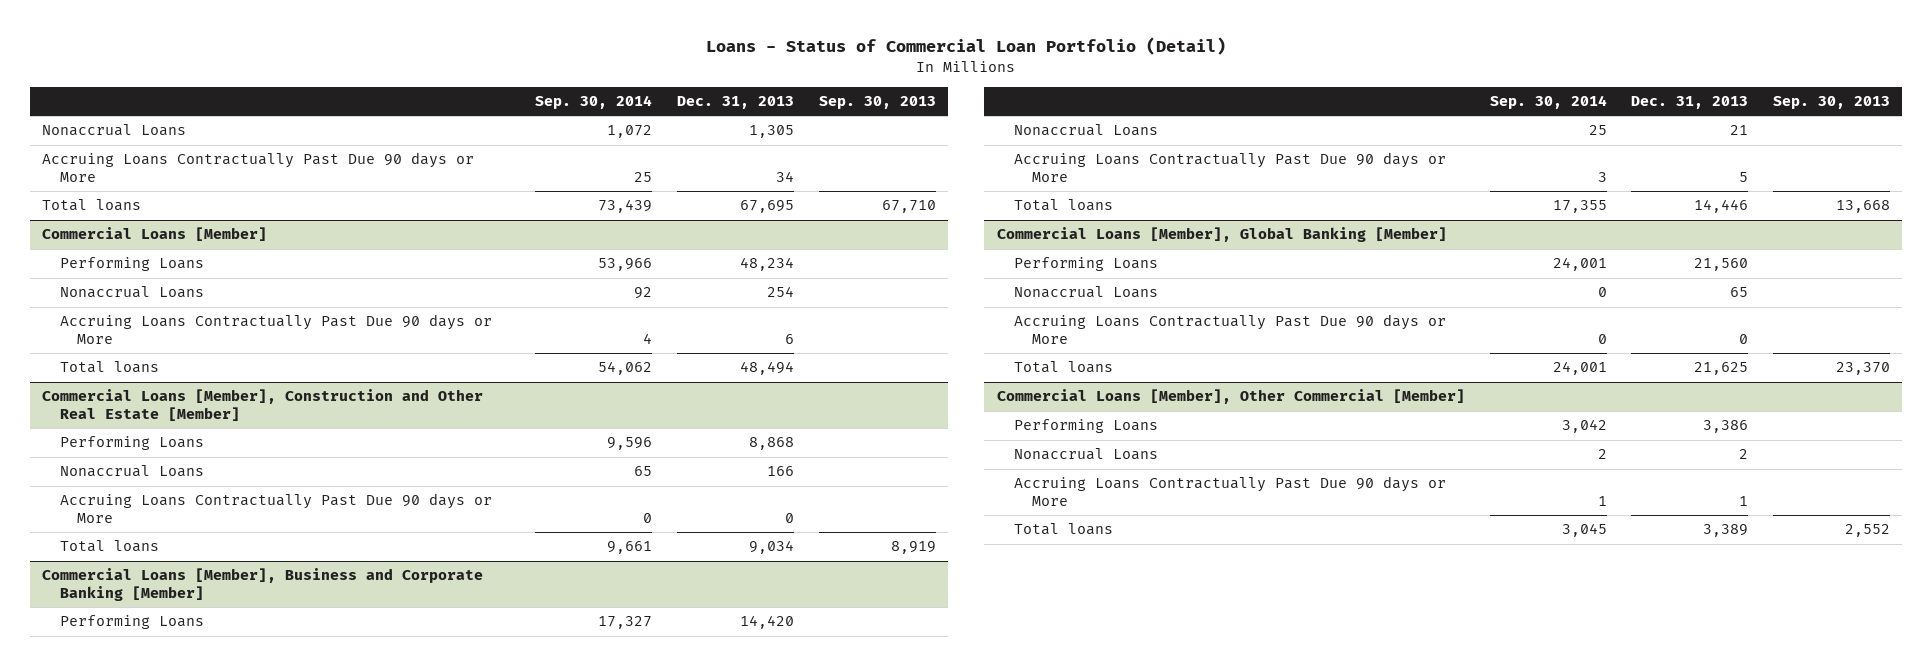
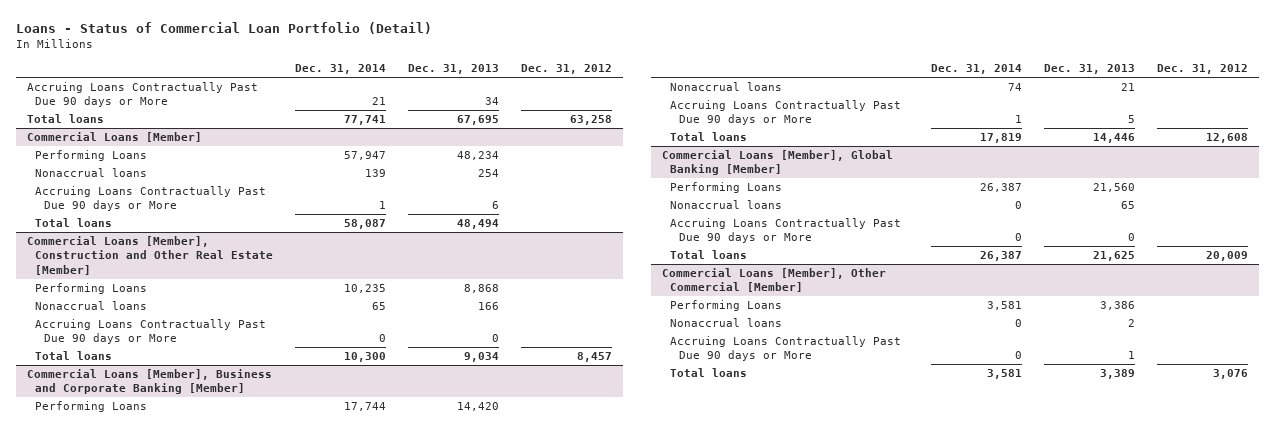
[535,95,653,110] Sep. 30, 2014 -> none
[818,96,936,110] Sep. 30, 2013 -> none
none -> [295,64,387,75] Dec. 31, 2014
none -> [521,64,613,75] Dec. 31, 2012
[42,124,187,137] Nonaccrual Loans -> none
[59,286,204,299] Nonaccrual Loans -> [35,168,148,178] Nonaccrual loans
[59,465,204,478] Nonaccrual Loans -> [35,301,148,311] Nonaccrual loans
[1014,124,1159,137] Nonaccrual Loans -> [670,82,783,92] Nonaccrual loans
[1014,286,1159,299] Nonaccrual Loans -> [670,200,783,210] Nonaccrual loans
[1014,448,1159,461] Nonaccrual Loans -> [670,318,783,328] Nonaccrual loans

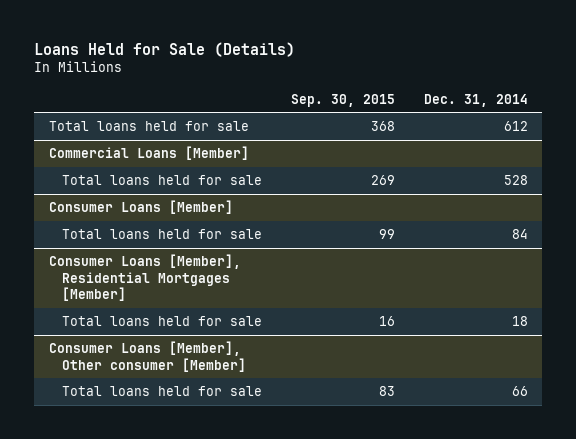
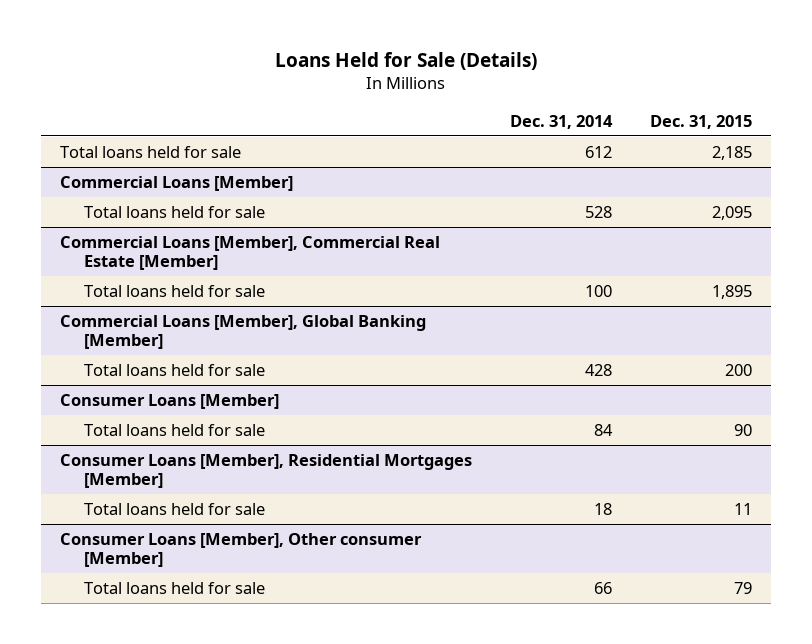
[290,93,395,107] Sep. 30, 2015 -> none
none -> [649,114,752,129] Dec. 31, 2015
none -> [60,235,441,271] Commercial Loans [Member], Commercial Real Estate [Member]
none -> [84,284,266,297] Total loans held for sale
none -> [60,314,427,350] Commercial Loans [Member], Global Banking [Member]
none -> [84,363,266,376] Total loans held for sale

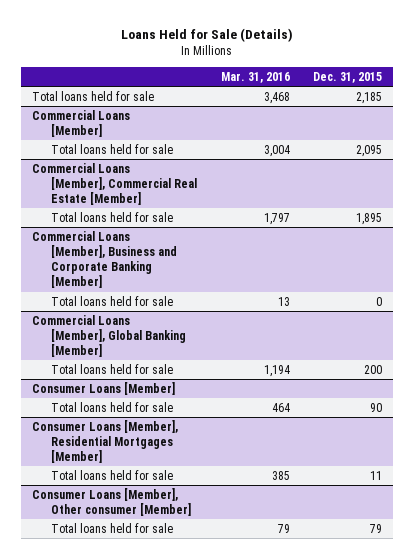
[510,114,614,129] Dec. 31, 2014 -> none
none -> [220,71,290,83] Mar. 31, 2016
none -> [32,230,178,289] Commercial Loans [Member], Business and Corporate Banking [Member]
none -> [51,295,174,306] Total loans held for sale

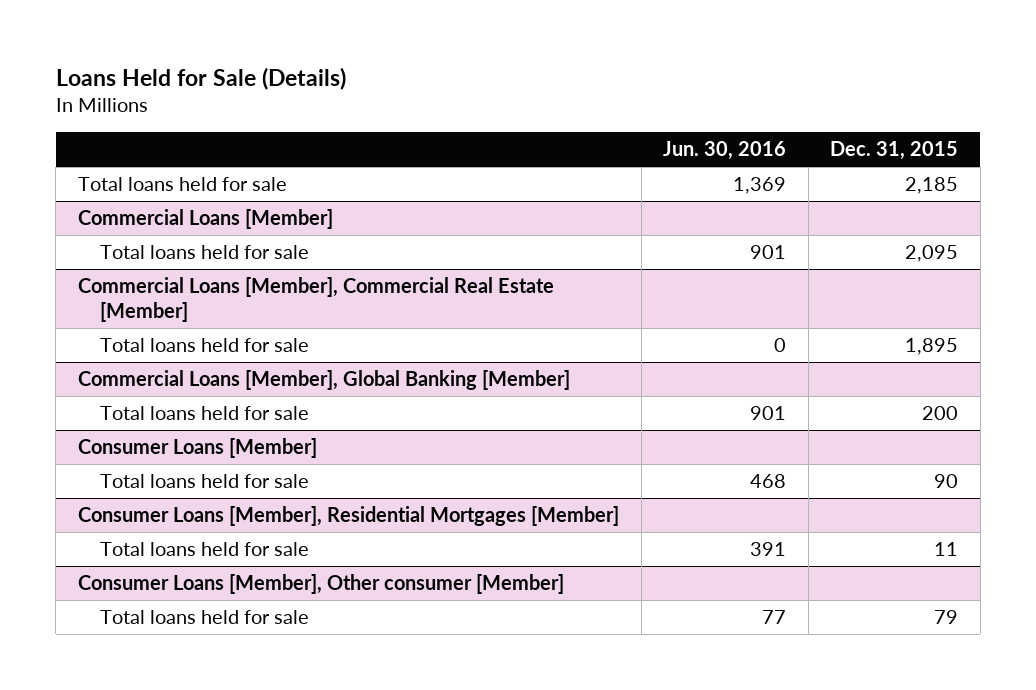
[220,71,290,83] Mar. 31, 2016 -> none
none -> [663,140,787,160] Jun. 30, 2016
[32,230,178,289] Commercial Loans [Member], Business and Corporate Banking [Member] -> none
[51,295,174,306] Total loans held for sale -> none

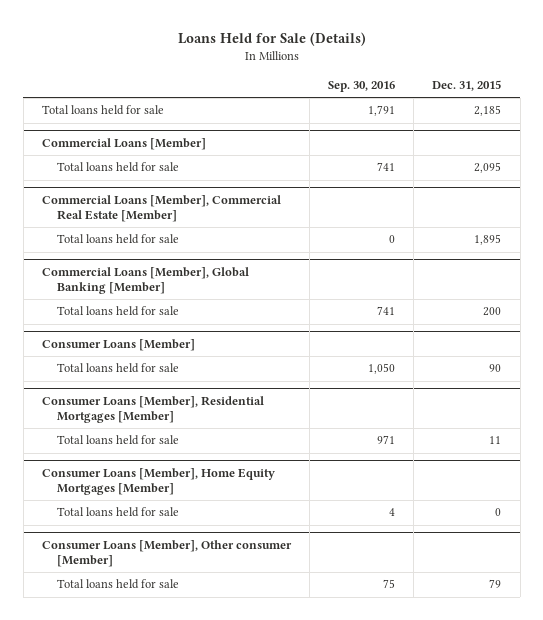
[663,140,787,160] Jun. 30, 2016 -> none
none -> [328,81,396,93] Sep. 30, 2016
none -> [41,467,275,495] Consumer Loans [Member], Home Equity Mortgages [Member]
none -> [57,507,180,518] Total loans held for sale

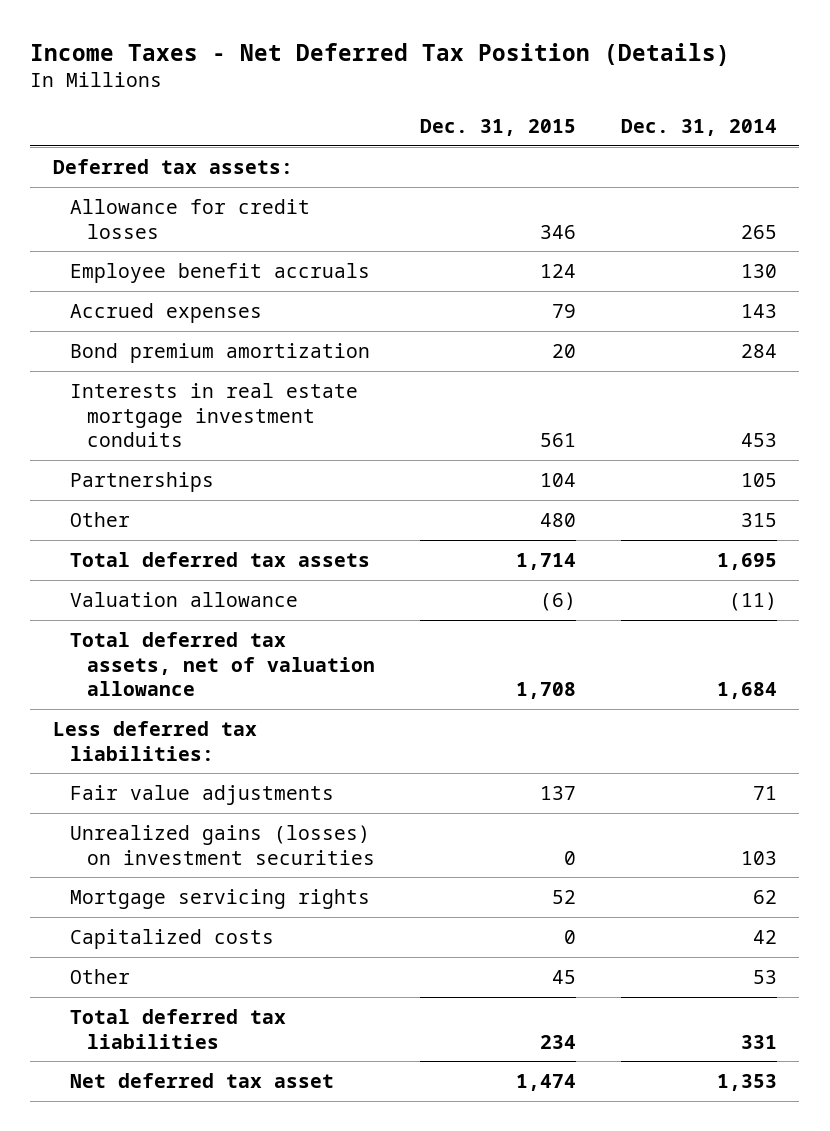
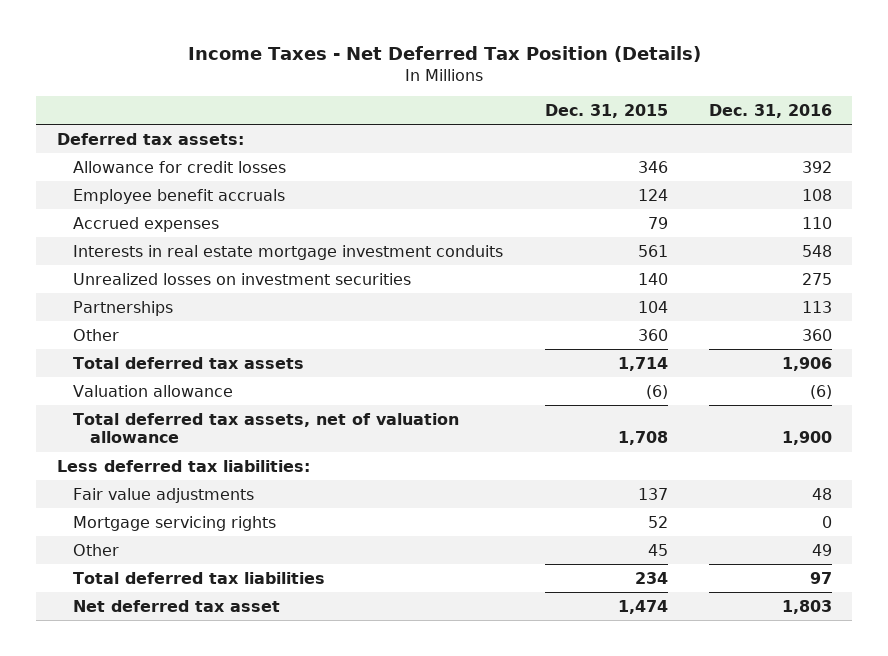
[620,119,777,137] Dec. 31, 2014 -> none
none -> [708,104,832,119] Dec. 31, 2016
[69,342,370,363] Bond premium amortization -> none
none -> [73,272,412,285] Unrealized losses on investment securities
[539,512,576,527] 480 -> [637,328,668,341] 360
[69,824,375,865] Unrealized gains (losses) on investment securities -> none
[69,928,274,949] Capitalized costs -> none

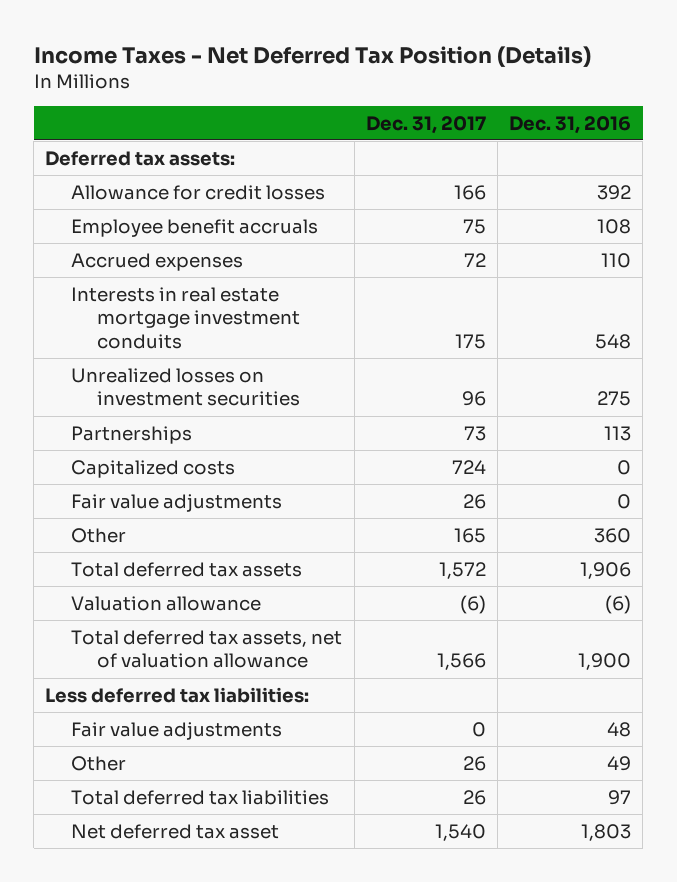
[544,104,668,119] Dec. 31, 2015 -> none
none -> [365,115,486,134] Dec. 31, 2017
none -> [71,459,236,478] Capitalized costs
none -> [71,493,283,512] Fair value adjustments
[73,515,277,531] Mortgage servicing rights -> none

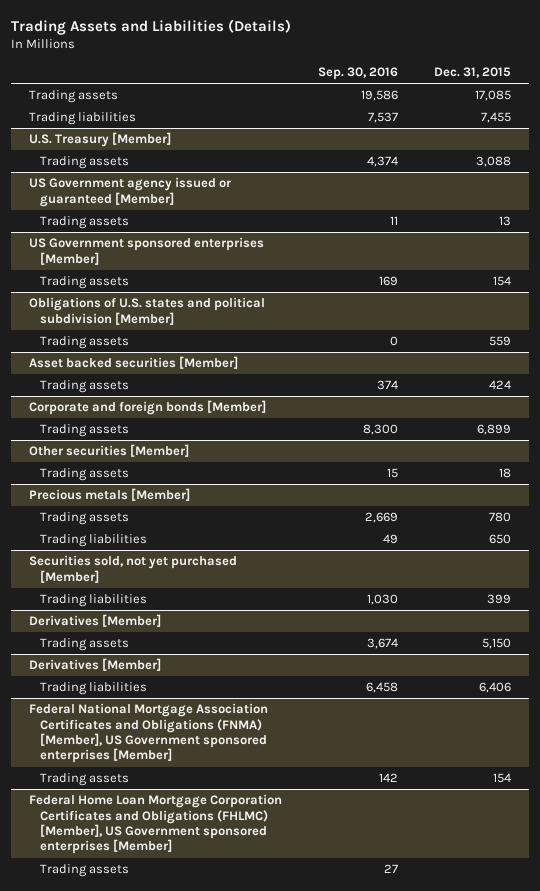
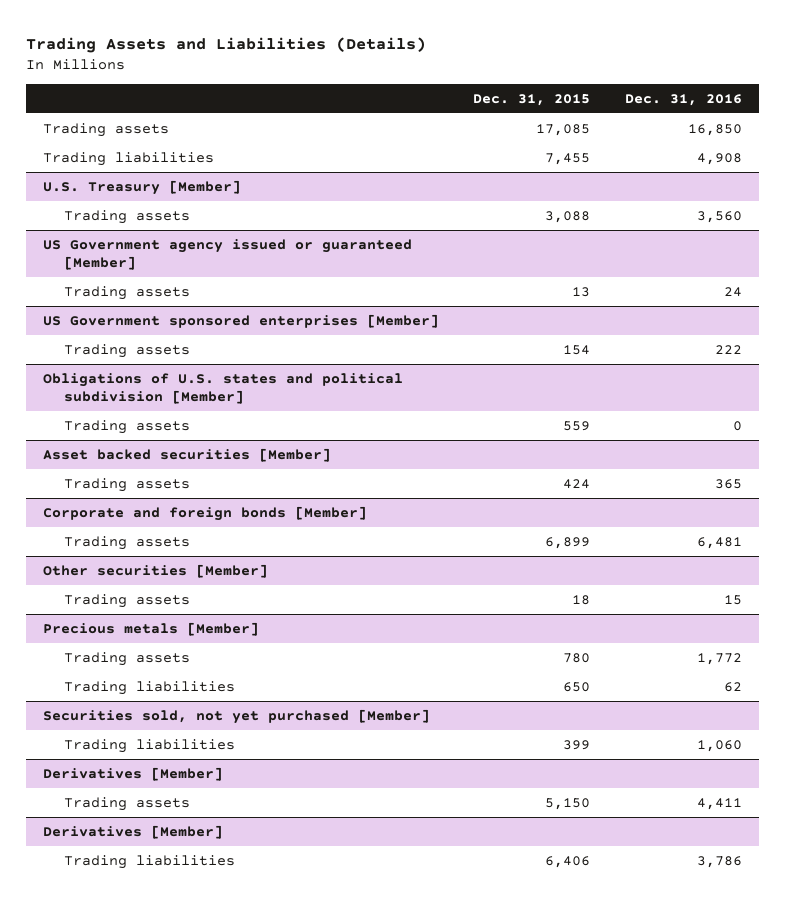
[317,67,398,81] Sep. 30, 2016 -> none
none -> [624,93,742,106] Dec. 31, 2016
[28,703,268,764] Federal National Mortgage Association Certificates and Obligations (FNMA) [Member], US Government sponsored enterprises [Member] -> none
[39,773,129,787] Trading assets -> none
[28,794,282,855] Federal Home Loan Mortgage Corporation Certificates and Obligations (FHLMC) [Member], US Government sponsored enterprises [Member] -> none
[39,864,129,878] Trading assets -> none

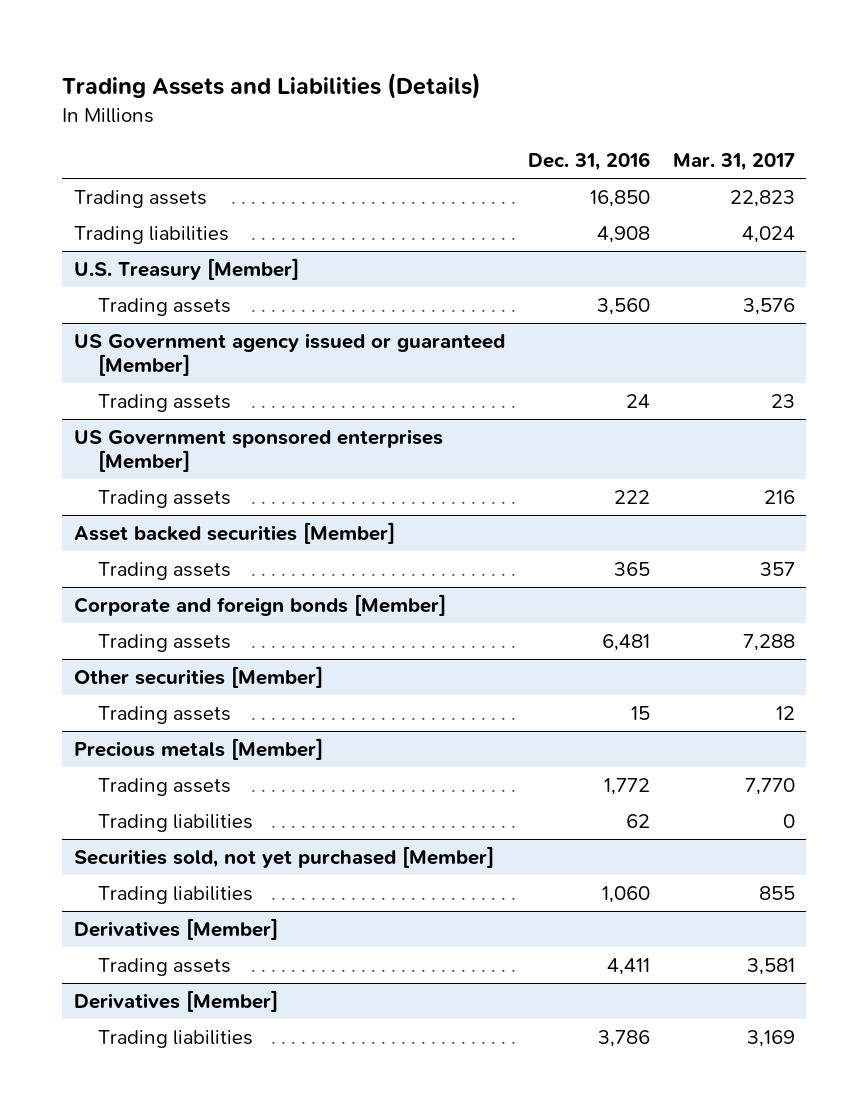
[473,93,591,106] Dec. 31, 2015 -> none
none -> [672,153,795,172] Mar. 31, 2017
[42,372,403,404] Obligations of U.S. states and political subdivision [Member] -> none
[63,419,190,434] Trading assets -> none

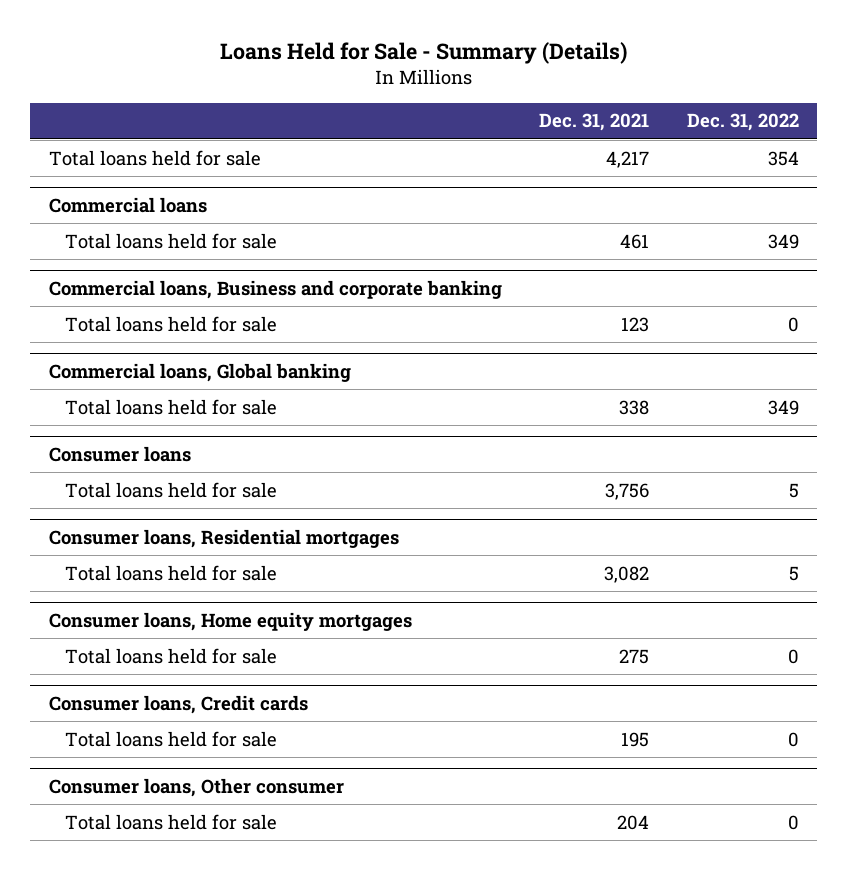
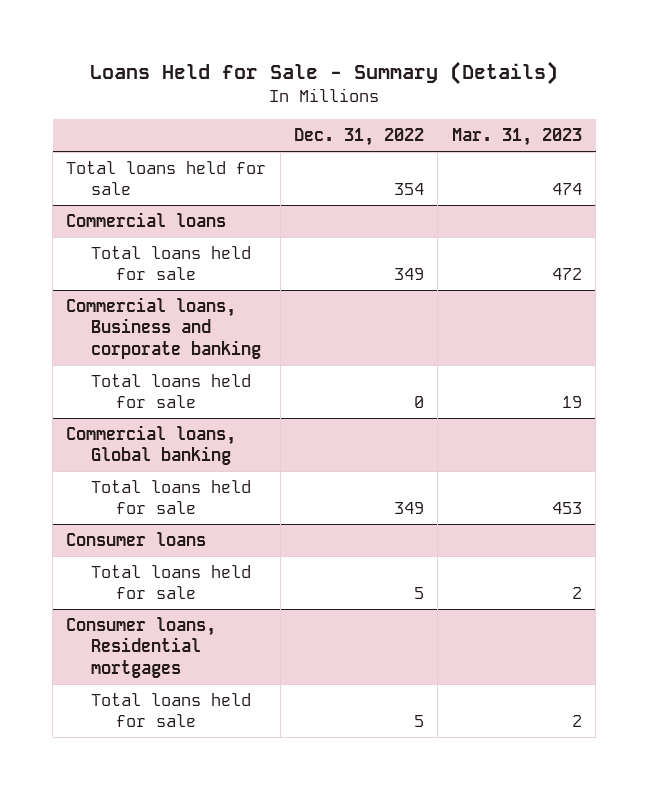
[539,113,650,132] Dec. 31, 2021 -> none
none -> [451,127,582,146] Mar. 31, 2023
[48,612,412,632] Consumer loans, Home equity mortgages -> none
[65,647,278,664] Total loans held for sale -> none
[48,695,308,715] Consumer loans, Credit cards -> none
[65,730,278,747] Total loans held for sale -> none
[48,778,344,798] Consumer loans, Other consumer -> none
[65,813,278,830] Total loans held for sale -> none

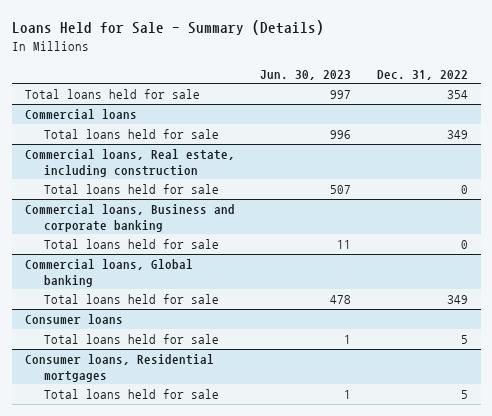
[451,127,582,146] Mar. 31, 2023 -> none
none -> [260,69,352,80] Jun. 30, 2023
none -> [24,149,235,177] Commercial loans, Real estate, including construction
none -> [44,184,220,195] Total loans held for sale

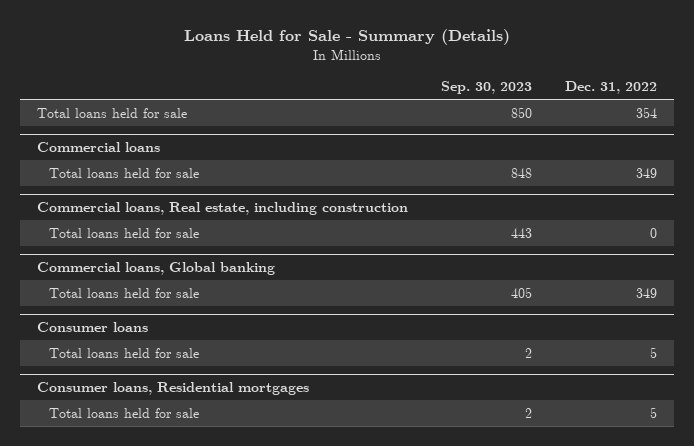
[260,69,352,80] Jun. 30, 2023 -> none
none -> [440,81,532,95] Sep. 30, 2023
[24,204,235,232] Commercial loans, Business and corporate banking -> none
[44,239,220,250] Total loans held for sale -> none

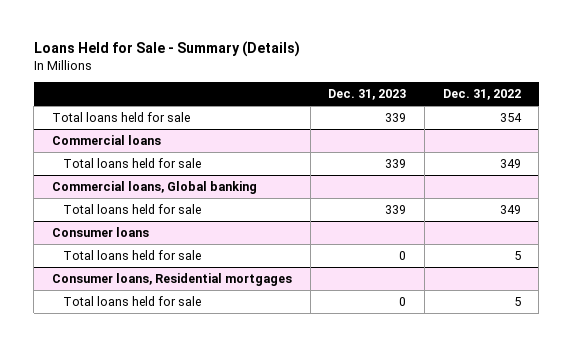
[440,81,532,95] Sep. 30, 2023 -> none
none -> [328,89,407,101] Dec. 31, 2023
[36,202,408,216] Commercial loans, Real estate, including construction -> none
[48,227,199,238] Total loans held for sale -> none

